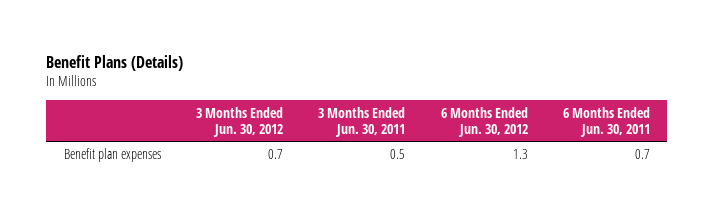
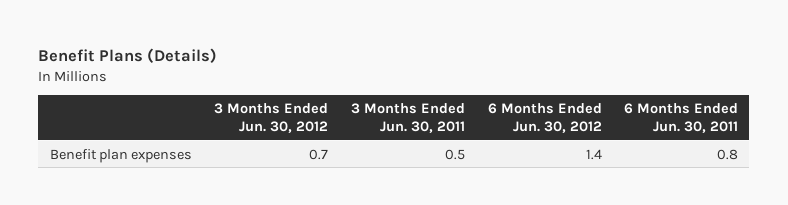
[512,149,528,160] 1.3 -> [585,148,602,160] 1.4
[634,149,650,160] 0.7 -> [717,148,739,160] 0.8

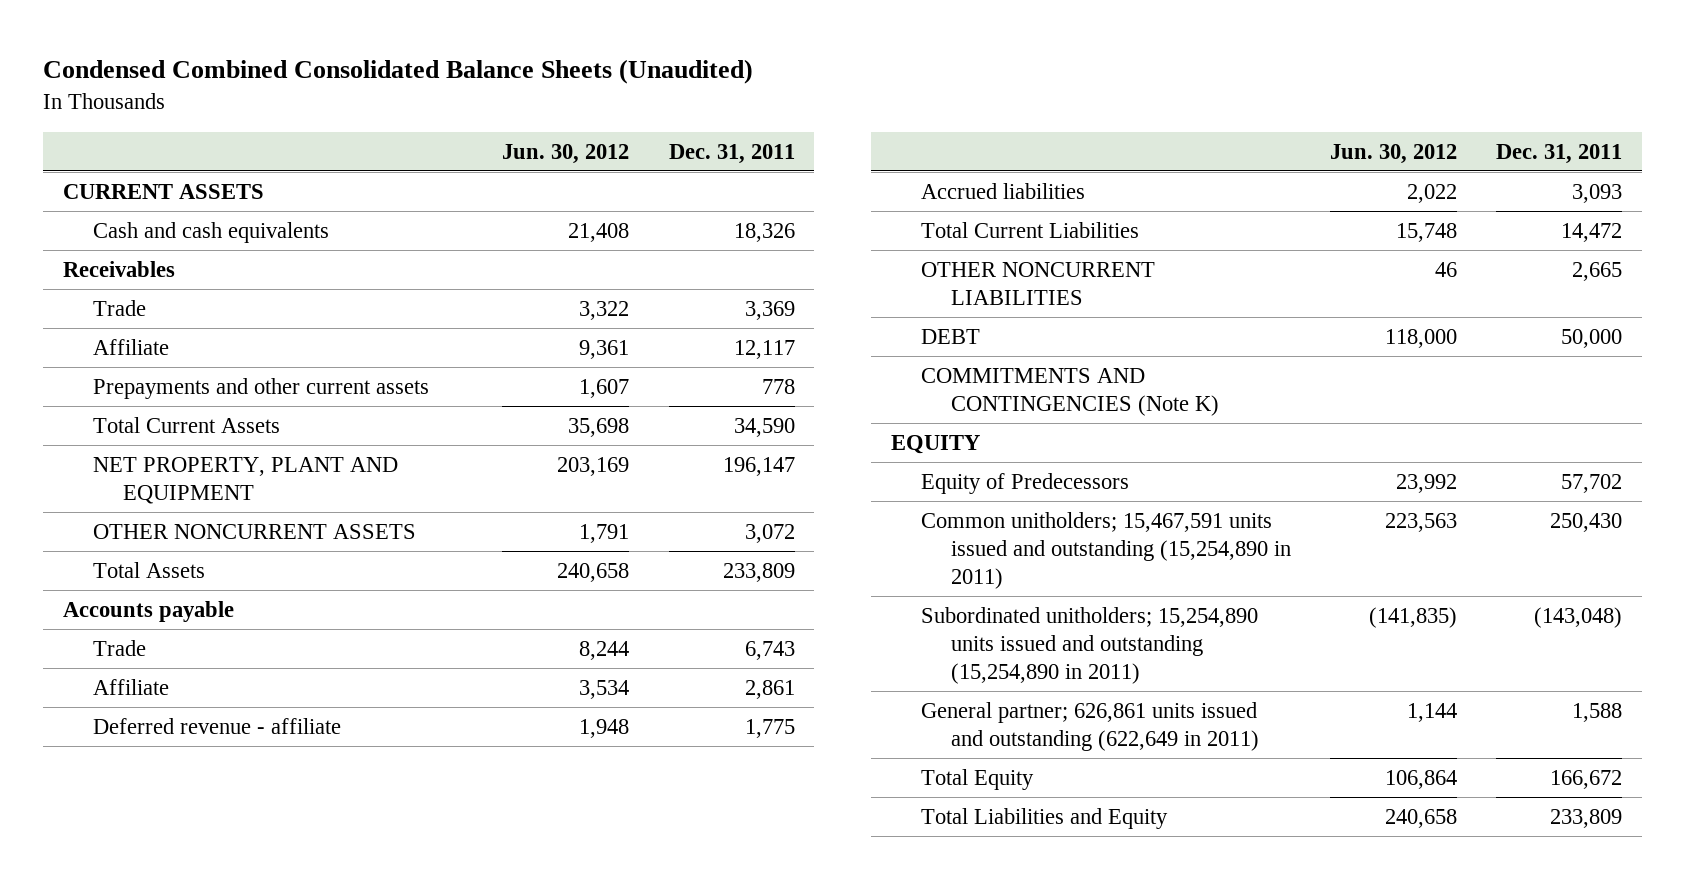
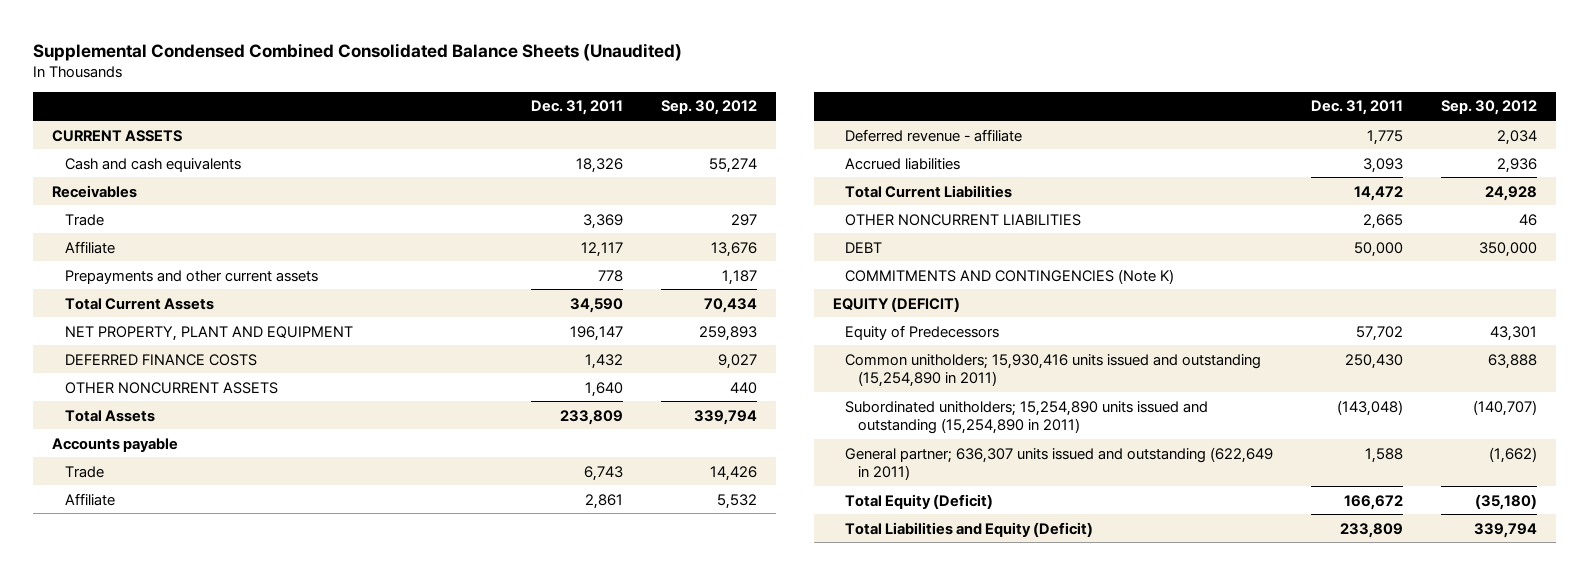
[43,59,754,85] Condensed Combined Consolidated Balance Sheets (Unaudited) -> [33,42,683,61] Supplemental Condensed Combined Consolidated Balance Sheets (Unaudited)
[502,143,630,164] Jun. 30, 2012 -> none
none -> [660,100,757,116] Sep. 30, 2012
none -> [64,353,257,366] DEFERRED FINANCE COSTS
[744,523,795,543] 3,072 -> [584,381,623,397] 1,640
[890,434,980,454] EQUITY -> [832,296,960,312] EQUITY (DEFICIT)
[920,511,1291,589] Common unitholders; 15,467,591 units issued and outstanding (15,254,890 in 2011) -> [845,353,1262,388] Common unitholders; 15,930,416 units issued and outstanding (15,254,890 in 2011)
[920,701,1259,751] General partner; 626,861 units issued and outstanding (622,649 in 2011) -> [845,446,1274,481] General partner; 636,307 units issued and outstanding (622,649 in 2011)
[920,768,1034,790] Total Equity -> [845,493,994,509] Total Equity (Deficit)
[920,807,1168,829] Total Liabilities and Equity -> [845,521,1094,537] Total Liabilities and Equity (Deficit)

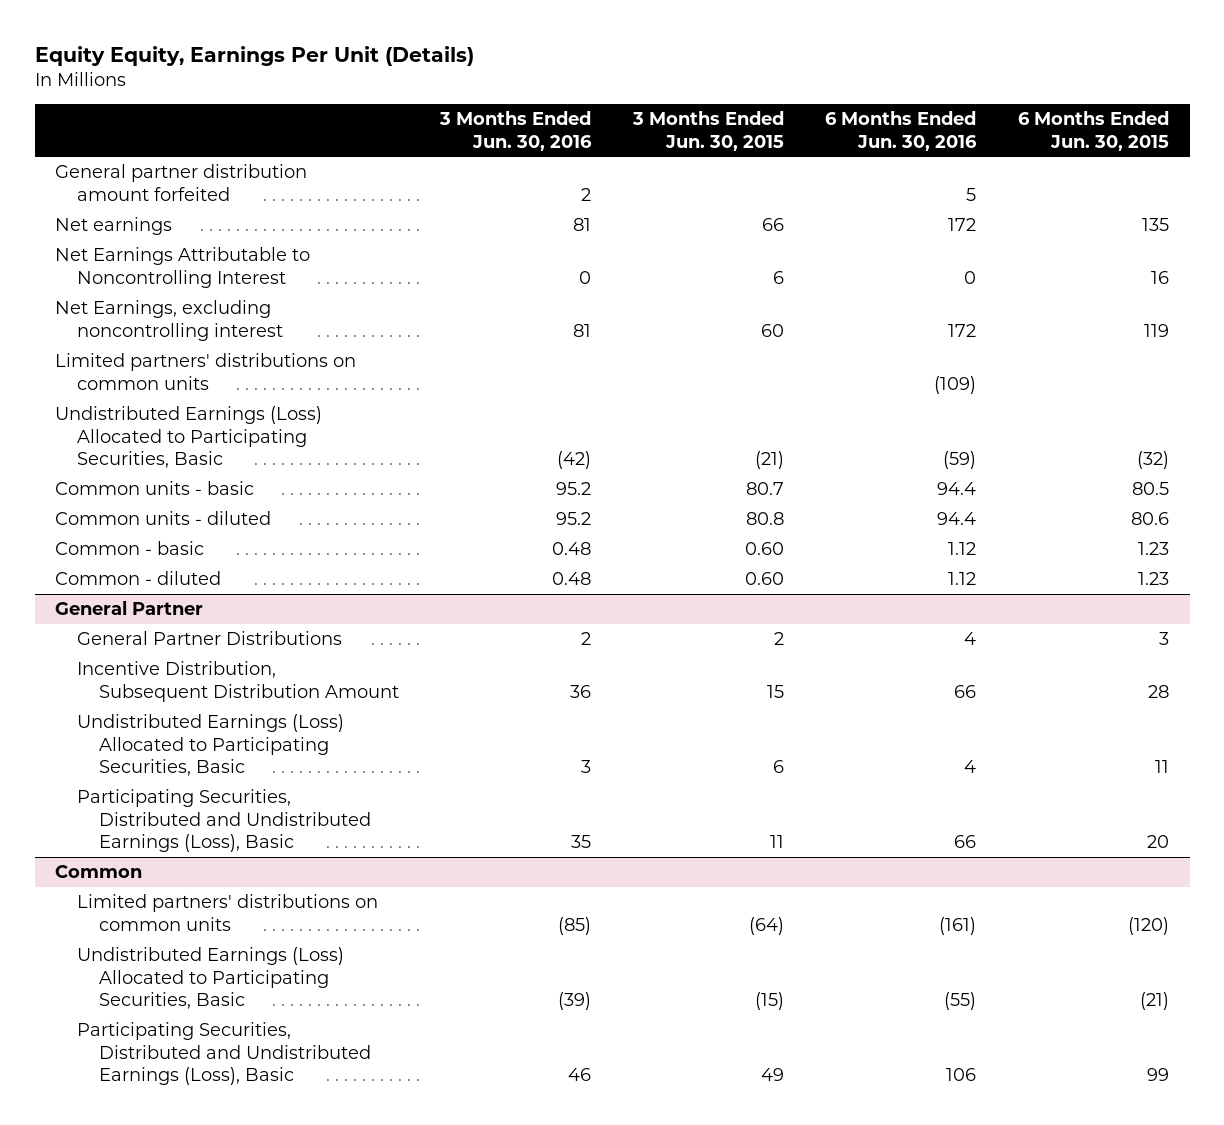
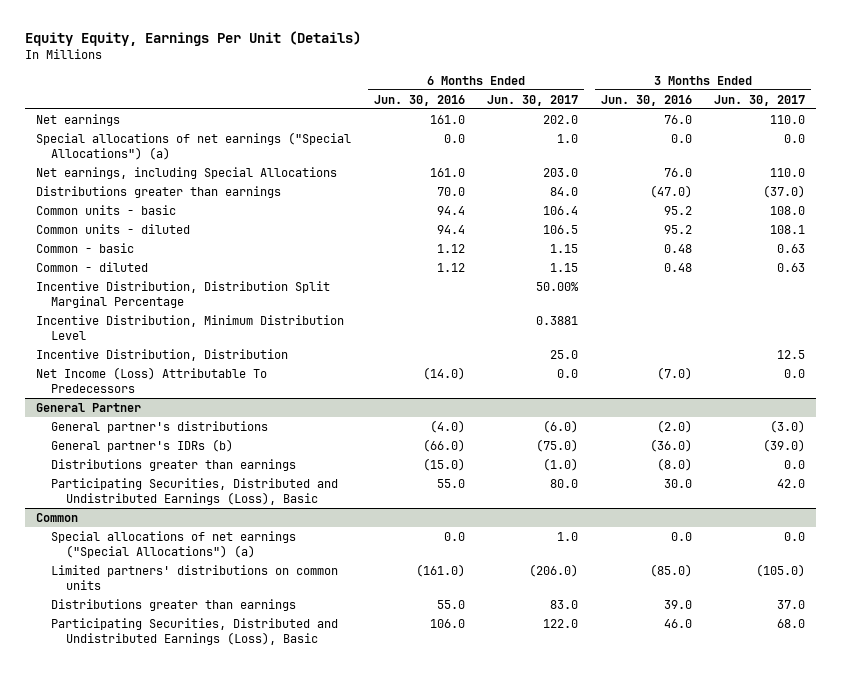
[631,111,784,151] 3 Months Ended Jun. 30, 2015 -> none
[1017,111,1169,151] 6 Months Ended Jun. 30, 2015 -> none
none -> [487,94,579,106] Jun. 30, 2017
none -> [714,94,806,106] Jun. 30, 2017
[55,164,308,201] General partner distribution amount forfeited -> none
[55,247,311,288] Net Earnings Attributable to Noncontrolling Interest -> none
[55,353,357,390] Limited partners' distributions on common units -> none
[55,406,323,468] Undistributed Earnings (Loss) Allocated to Participating Securities, Basic -> none
[573,218,592,232] 81 -> [663,114,692,124] 76.0
[948,218,977,232] 172 -> [429,114,465,124] 161.0
none -> [36,131,352,161] Special allocations of net earnings ("Special Allocations") (a)
[55,300,284,341] Net Earnings, excluding noncontrolling interest -> [36,166,338,179] Net earnings, including Special Allocations
[573,323,592,337] 81 -> [663,167,692,177] 76.0
[948,323,977,337] 172 -> [429,167,465,177] 161.0
none -> [36,185,282,198] Distributions greater than earnings
none -> [36,280,331,309] Incentive Distribution, Distribution Split Marginal Percentage
none -> [36,314,345,341] Incentive Distribution, Minimum Distribution Level
none -> [36,348,289,361] Incentive Distribution, Distribution
none -> [36,366,268,394] Net Income (Loss) Attributable To Predecessors
[77,661,399,702] Incentive Distribution, Subsequent Distribution Amount -> none
[77,714,345,776] Undistributed Earnings (Loss) Allocated to Participating Securities, Basic -> none
[77,631,343,646] General Partner Distributions -> [51,420,269,433] General partner's distributions
[581,632,592,646] 2 -> [656,419,692,433] (2.0)
[964,632,977,646] 4 -> [429,419,465,433] (4.0)
none -> [51,438,234,452] General partner's IDRs (b)
none -> [51,458,297,471] Distributions greater than earnings
[571,834,592,848] 35 -> [663,478,692,488] 30.0
[954,834,977,848] 66 -> [436,478,465,488] 55.0
[77,947,345,1009] Undistributed Earnings (Loss) Allocated to Participating Securities, Basic -> none
none -> [51,530,297,559] Special allocations of net earnings ("Special Allocations") (a)
[558,916,592,935] (85) -> [649,563,692,577] (85.0)
[939,916,977,935] (161) -> [415,563,465,577] (161.0)
none -> [51,598,297,611] Distributions greater than earnings
[568,1067,592,1081] 46 -> [663,618,692,628] 46.0
[946,1067,977,1081] 106 -> [429,618,465,628] 106.0

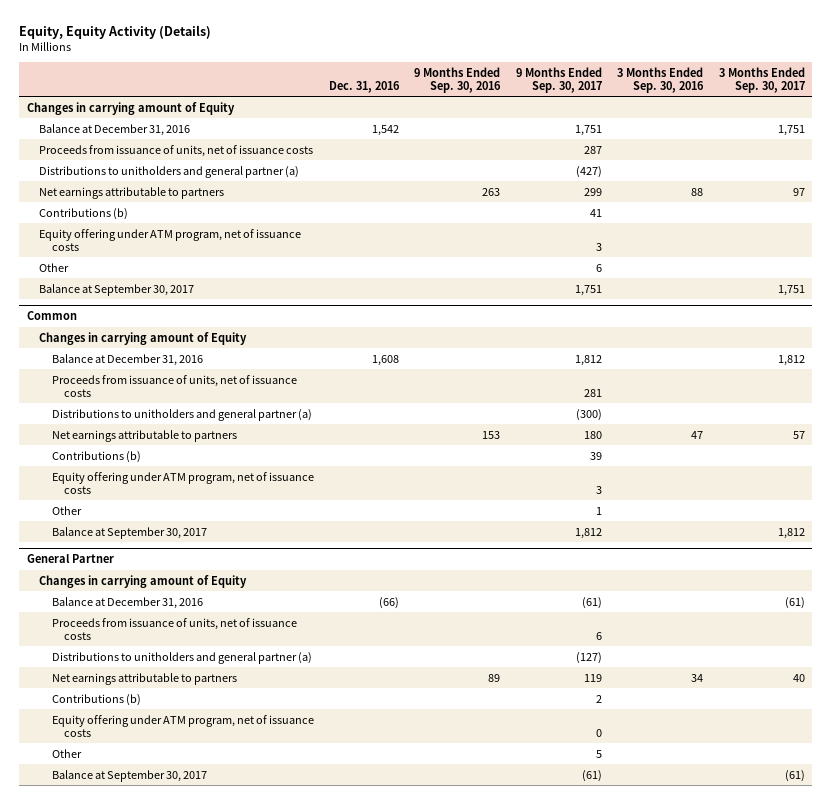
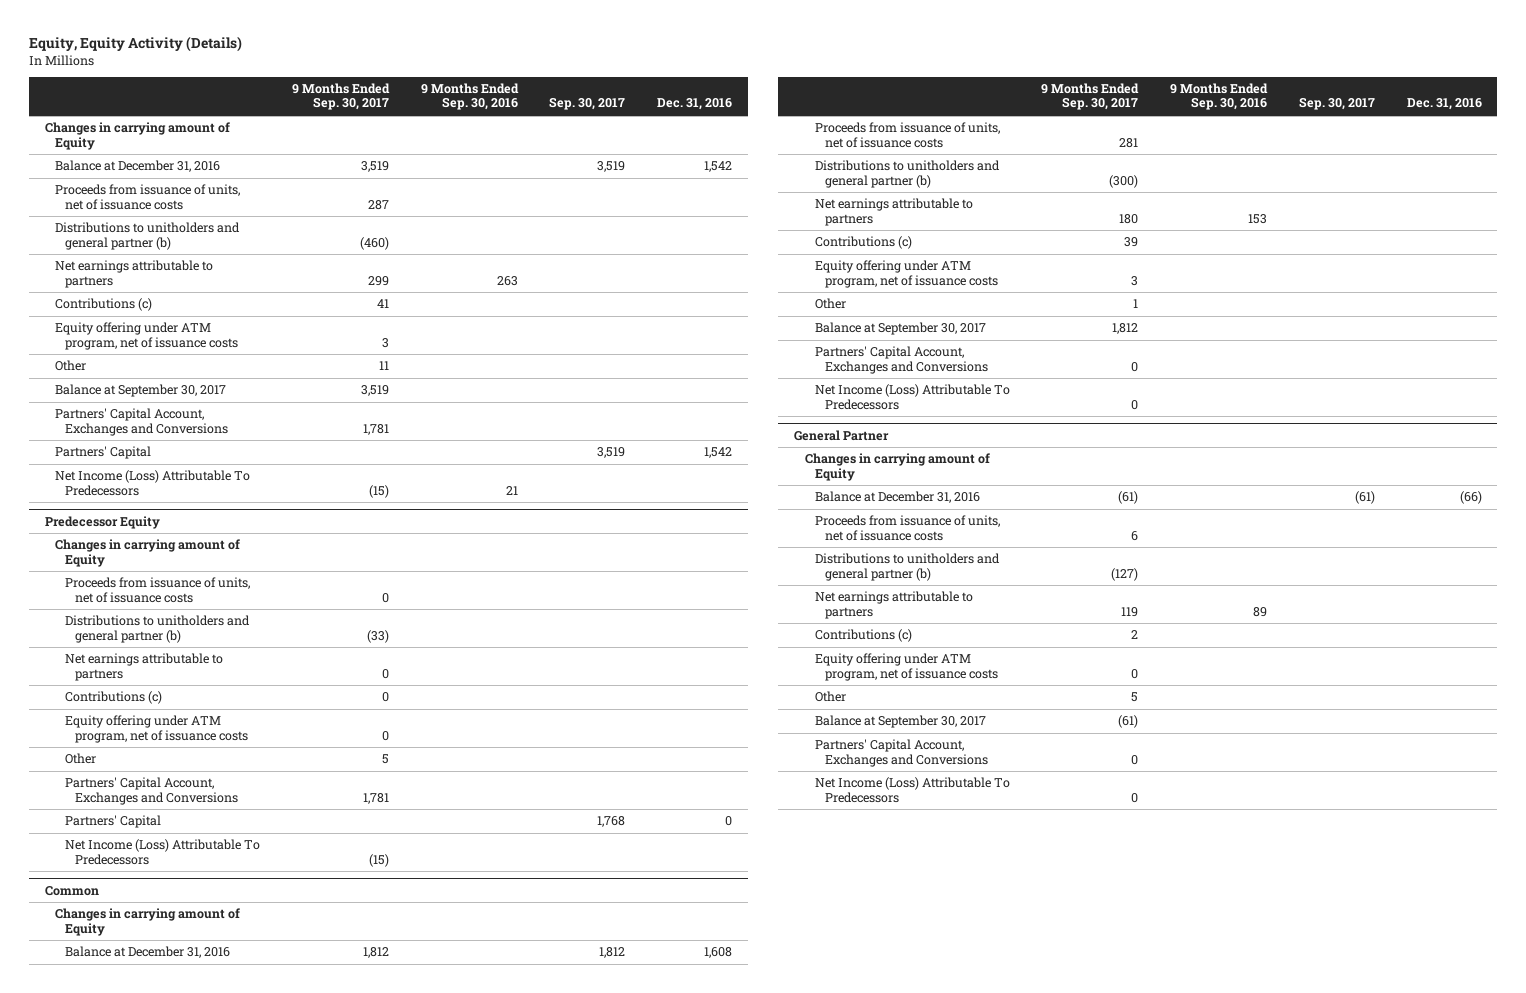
[617,66,705,93] 3 Months Ended Sep. 30, 2016 -> none
[718,66,805,93] 3 Months Ended Sep. 30, 2017 -> none
none -> [549,97,626,111] Sep. 30, 2017
[574,124,602,136] 1,751 -> [360,161,389,173] 3,519
[39,165,300,178] Distributions to unitholders and general partner (a) -> [54,222,240,250] Distributions to unitholders and general partner (b)
[575,165,602,178] (427) -> [359,236,389,250] (460)
[39,207,129,220] Contributions (b) -> [54,298,152,312] Contributions (c)
[595,263,602,272] 6 -> [378,361,389,371] 11
[574,284,602,296] 1,751 -> [360,385,389,397] 3,519
none -> [54,408,229,436] Partners' Capital Account, Exchanges and Conversions
none -> [54,446,151,460] Partners' Capital
none -> [54,470,250,496] Net Income (Loss) Attributable To Predecessors
none -> [44,515,160,529] Predecessor Equity
none -> [54,539,240,567] Changes in carrying amount of Equity
none -> [65,577,251,603] Proceeds from issuance of units, net of issuance costs
none -> [65,615,251,643] Distributions to unitholders and general partner (b)
none -> [65,653,224,681] Net earnings attributable to partners
none -> [65,691,163,705] Contributions (c)
none -> [65,715,249,743] Equity offering under ATM program, net of issuance costs
none -> [65,753,97,765] Other
none -> [65,777,239,805] Partners' Capital Account, Exchanges and Conversions
none -> [65,815,162,829] Partners' Capital
none -> [65,839,261,865] Net Income (Loss) Attributable To Predecessors
[51,408,312,421] Distributions to unitholders and general partner (a) -> [814,160,1000,188] Distributions to unitholders and general partner (b)
[51,450,141,463] Contributions (b) -> [814,236,912,250] Contributions (c)
none -> [814,346,989,374] Partners' Capital Account, Exchanges and Conversions
none -> [814,384,1010,410] Net Income (Loss) Attributable To Predecessors
[51,651,312,664] Distributions to unitholders and general partner (a) -> [814,553,1000,581] Distributions to unitholders and general partner (b)
[51,693,141,706] Contributions (b) -> [814,629,912,643] Contributions (c)
none -> [814,739,989,767] Partners' Capital Account, Exchanges and Conversions
none -> [814,777,1010,803] Net Income (Loss) Attributable To Predecessors

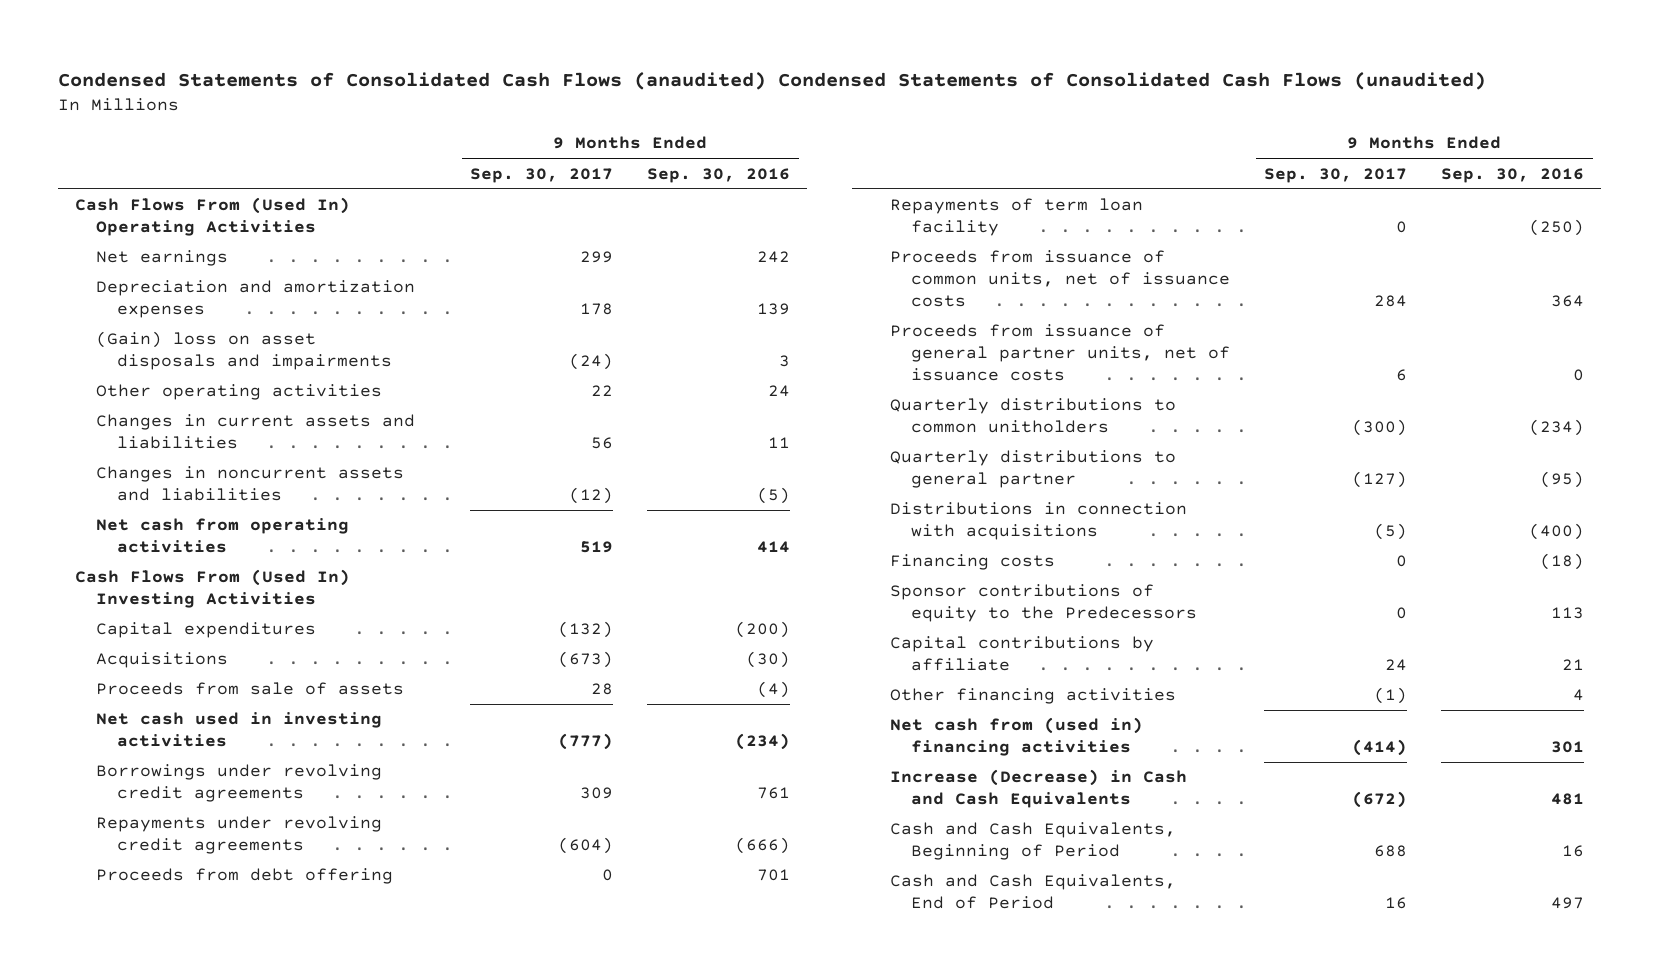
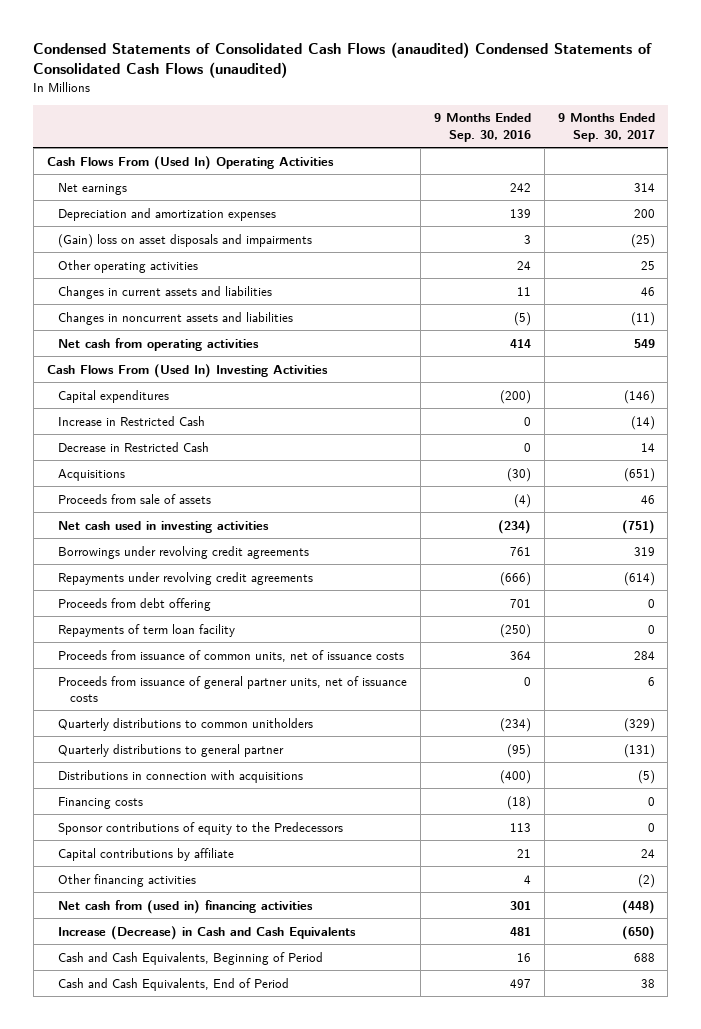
[580,251,614,264] 299 -> [633,182,655,192] 314
[580,303,614,316] 178 -> [633,208,655,218] 200
[569,353,614,371] (24) -> [630,233,655,248] (25)
[591,385,614,397] 22 -> [640,260,655,270] 25
[591,437,614,450] 56 -> [640,286,655,296] 46
[569,487,614,505] (12) -> [630,311,655,326] (11)
[580,541,614,554] 519 -> [633,338,655,348] 549
[558,621,614,639] (132) -> [623,389,655,404] (146)
none -> [58,415,206,426] Increase in Restricted Cash
none -> [58,441,210,452] Decrease in Restricted Cash
[558,651,614,669] (673) -> [623,467,655,482] (651)
[591,683,614,696] 28 -> [640,494,655,504] 46
[558,733,614,751] (777) -> [621,519,655,534] (751)
[580,787,614,800] 309 -> [633,546,655,556] 319
[558,837,614,855] (604) -> [623,571,655,586] (614)
[1352,419,1408,437] (300) -> [623,717,655,732] (329)
[1352,471,1408,489] (127) -> [623,743,655,758] (131)
[1374,687,1408,705] (1) -> [637,873,655,888] (2)
[1352,739,1408,757] (414) -> [621,899,655,914] (448)
[1352,791,1408,809] (672) -> [621,925,655,940] (650)
[1385,897,1408,910] 16 -> [640,978,655,988] 38

